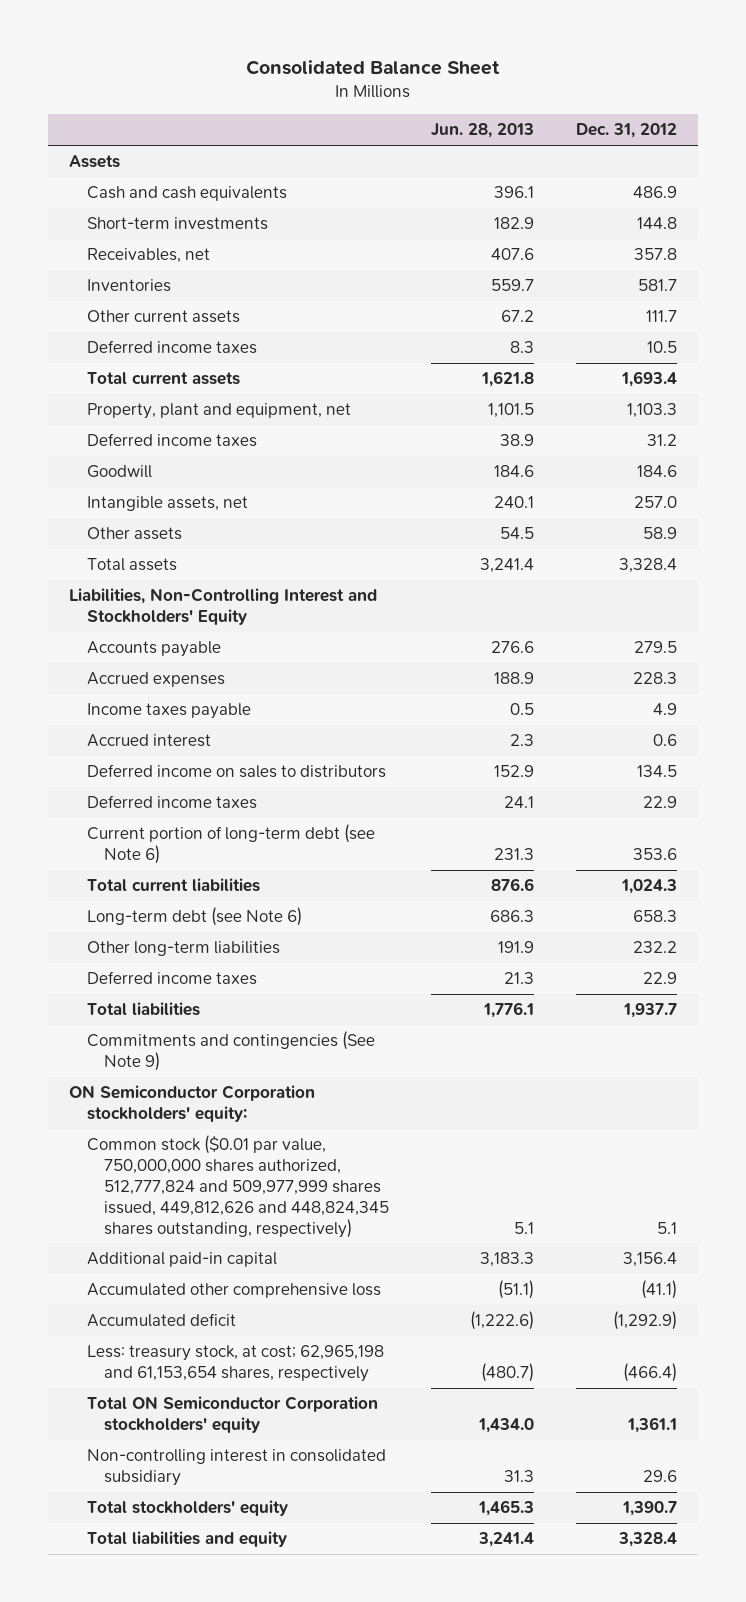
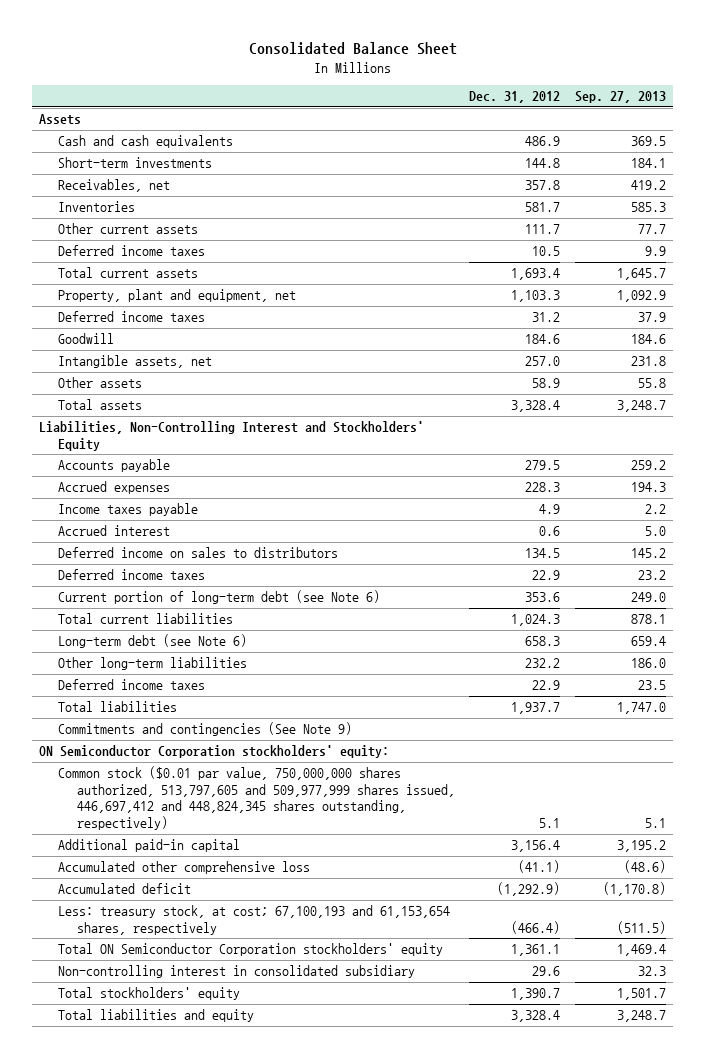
[431,123,535,139] Jun. 28, 2013 -> none
none -> [574,91,666,104] Sep. 27, 2013
[86,1135,390,1238] Common stock ($0.01 par value, 750,000,000 shares authorized, 512,777,824 and 509,977,999 shares issued, 449,812,626 and 448,824,345 shares outstanding, respectively) -> [58,766,455,831] Common stock ($0.01 par value, 750,000,000 shares authorized, 513,797,605 and 509,977,999 shares issued, 446,697,412 and 448,824,345 shares outstanding, respectively)
[86,1345,384,1383] Less: treasury stock, at cost; 62,965,198 and 61,153,654 shares, respectively -> [58,905,451,935] Less: treasury stock, at cost; 67,100,193 and 61,153,654 shares, respectively

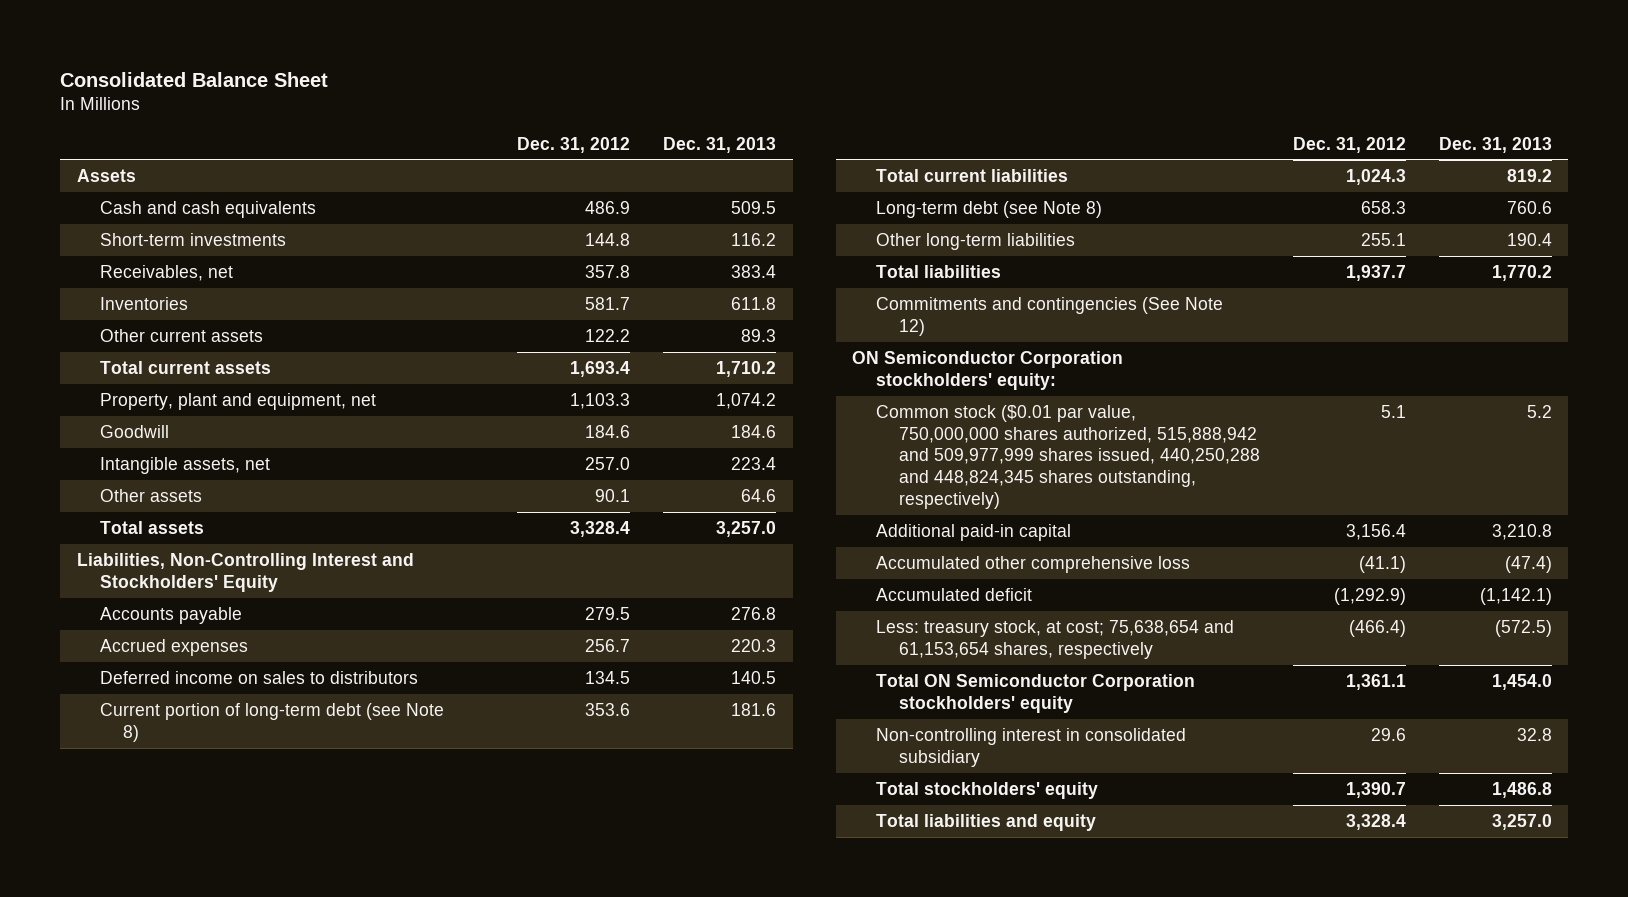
[574,91,666,104] Sep. 27, 2013 -> none
none -> [663,136,777,153] Dec. 31, 2013
[58,245,206,257] Deferred income taxes -> none
[525,224,561,235] 111.7 -> [585,328,631,342] 122.2
[58,311,206,323] Deferred income taxes -> none
[532,378,561,389] 58.9 -> [595,488,631,502] 90.1
[58,503,199,517] Income taxes payable -> none
[58,525,171,537] Accrued interest -> none
[525,482,561,493] 228.3 -> [585,638,631,652] 256.7
[58,569,206,581] Deferred income taxes -> none
[58,590,381,605] Current portion of long-term debt (see Note 6) -> [99,702,444,742] Current portion of long-term debt (see Note 8)
[58,679,206,691] Deferred income taxes -> none
[58,634,248,649] Long-term debt (see Note 6) -> [875,200,1102,218] Long-term debt (see Note 8)
[525,658,561,669] 232.2 -> [1360,232,1406,246] 255.1
[58,722,353,737] Commitments and contingencies (See Note 9) -> [875,296,1223,336] Commitments and contingencies (See Note 12)
[58,766,455,831] Common stock ($0.01 par value, 750,000,000 shares authorized, 513,797,605 and 509,977,999 shares issued, 446,697,412 and 448,824,345 shares outstanding, respectively) -> [875,404,1260,509] Common stock ($0.01 par value, 750,000,000 shares authorized, 515,888,942 and 509,977,999 shares issued, 440,250,288 and 448,824,345 shares outstanding, respectively)
[58,905,451,935] Less: treasury stock, at cost; 67,100,193 and 61,153,654 shares, respectively -> [875,619,1234,659] Less: treasury stock, at cost; 75,638,654 and 61,153,654 shares, respectively

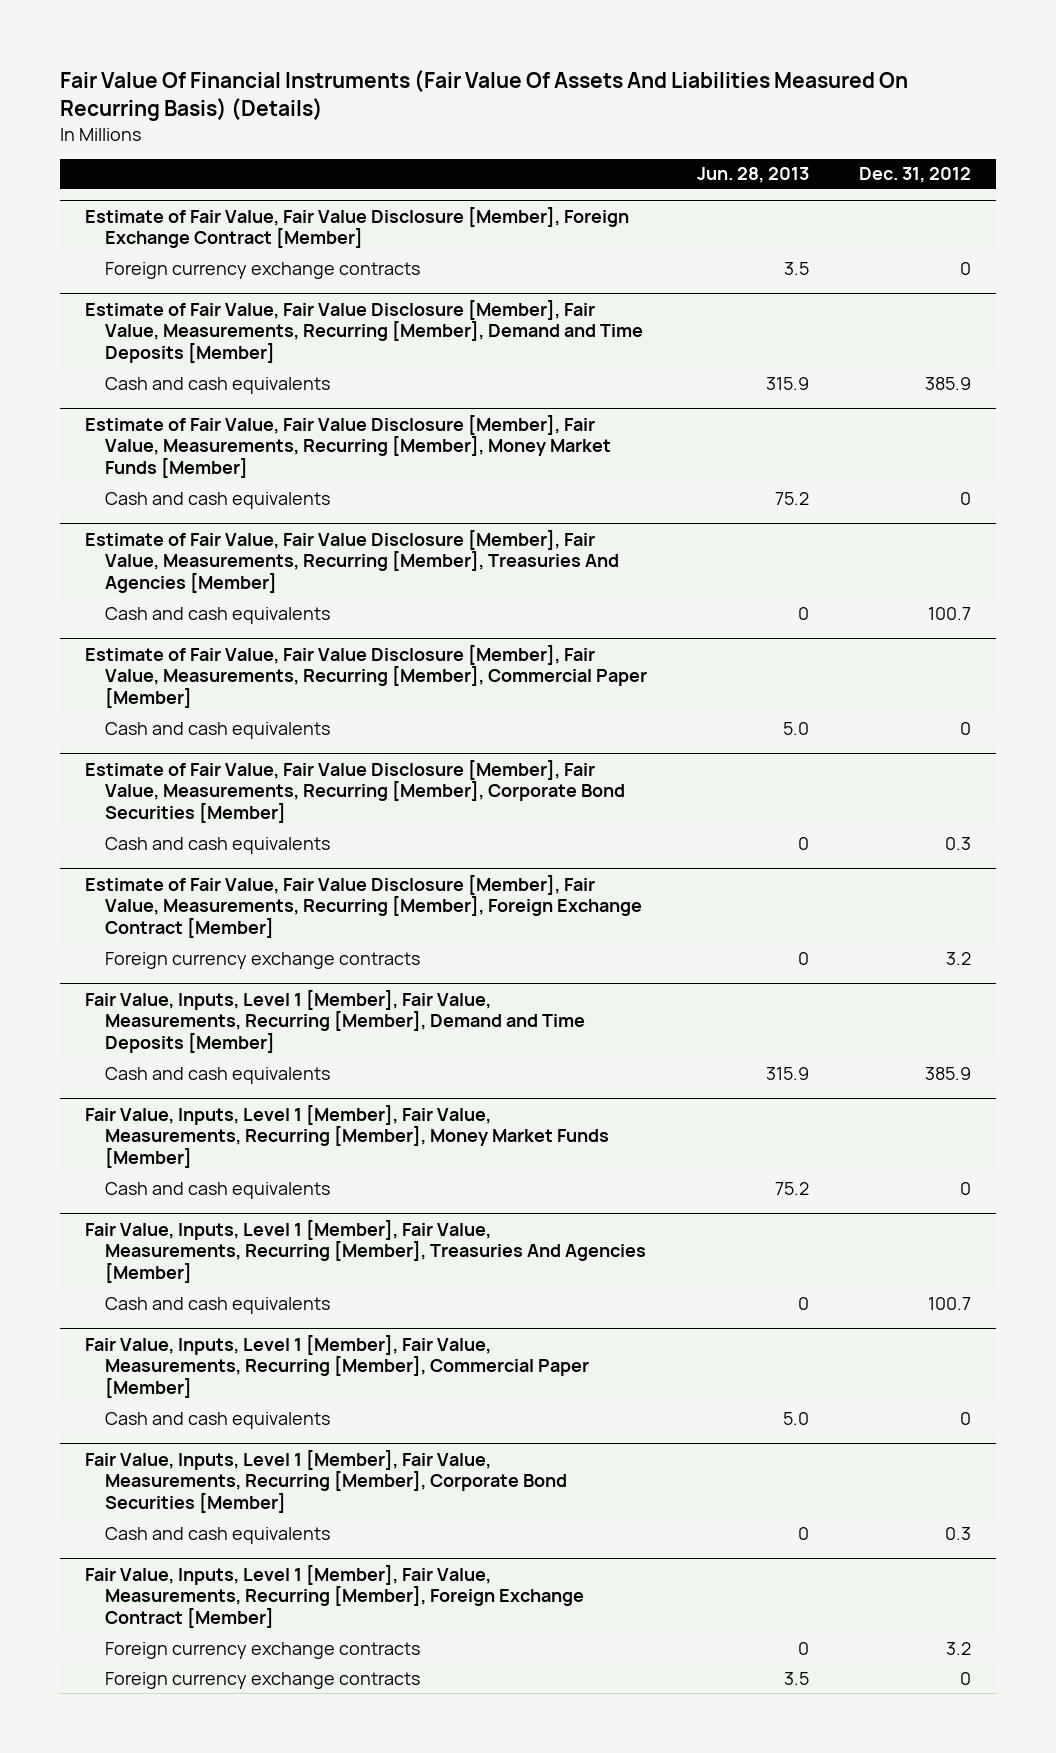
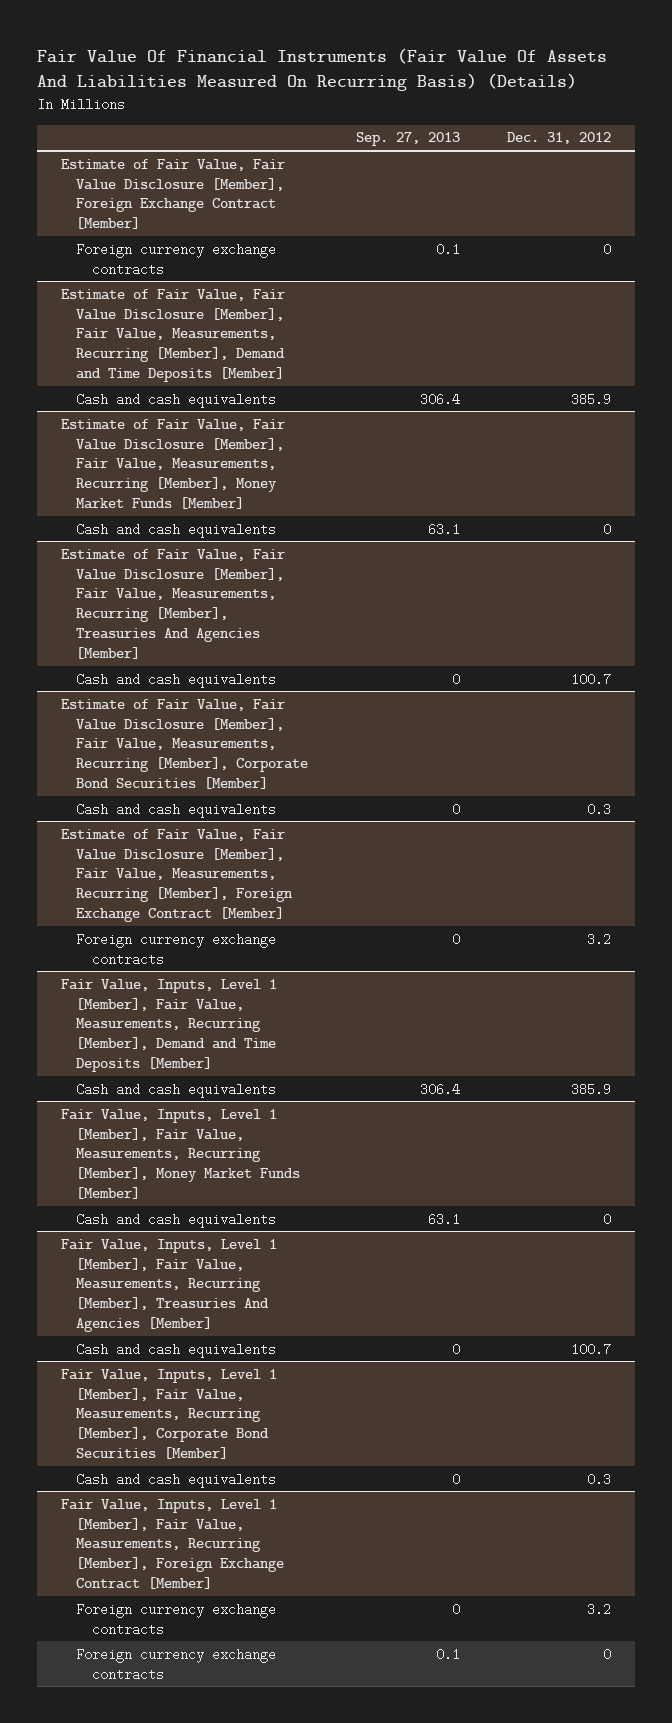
[697,167,810,184] Jun. 28, 2013 -> none
none -> [355,132,460,147] Sep. 27, 2013
[84,644,648,709] Estimate of Fair Value, Fair Value Disclosure [Member], Fair Value, Measurements, Recurring [Member], Commercial Paper [Member] -> none
[105,721,331,739] Cash and cash equivalents -> none
[84,1334,590,1399] Fair Value, Inputs, Level 1 [Member], Fair Value, Measurements, Recurring [Member], Commercial Paper [Member] -> none
[105,1411,331,1429] Cash and cash equivalents -> none

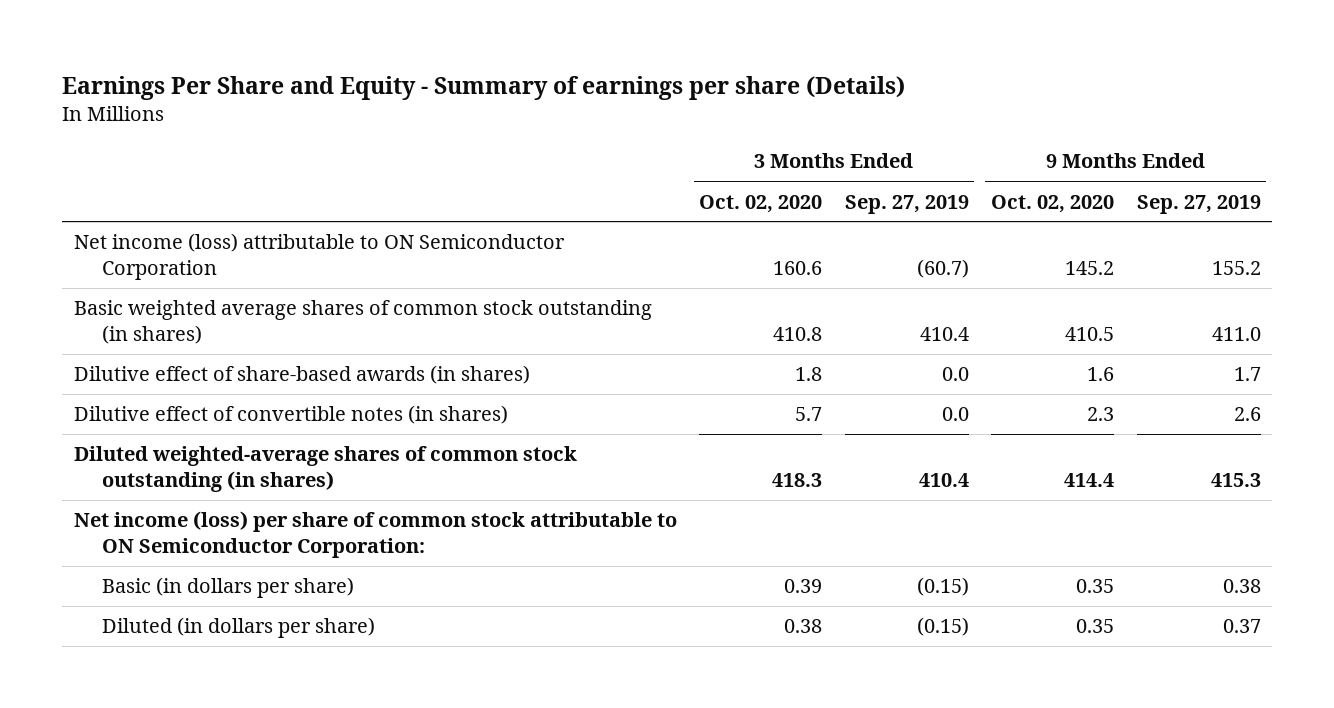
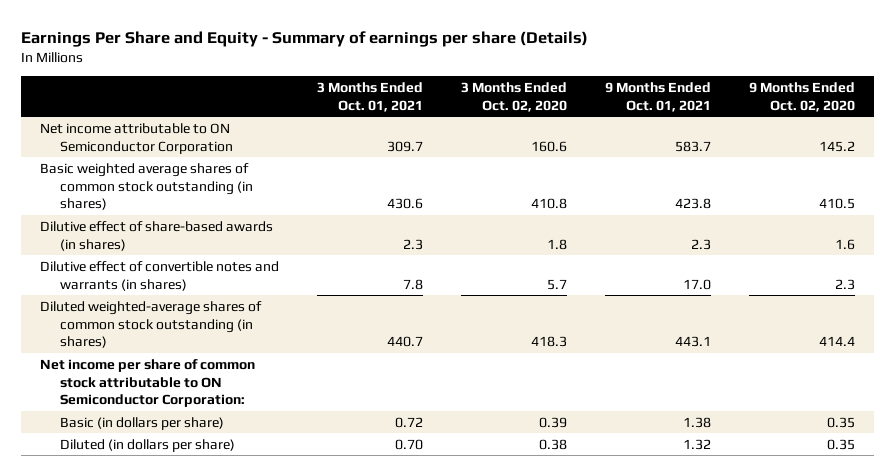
[844,194,969,214] Sep. 27, 2019 -> none
[1136,194,1261,214] Sep. 27, 2019 -> none
none -> [316,81,423,112] 3 Months Ended Oct. 01, 2021
none -> [604,81,711,112] 9 Months Ended Oct. 01, 2021
[73,233,565,280] Net income (loss) attributable to ON Semiconductor Corporation -> [40,122,233,154] Net income attributable to ON Semiconductor Corporation
[73,405,508,425] Dilutive effect of convertible notes (in shares) -> [40,260,280,291] Dilutive effect of convertible notes and warrants (in shares)
[73,511,677,558] Net income (loss) per share of common stock attributable to ON Semiconductor Corporation: -> [40,358,256,408] Net income per share of common stock attributable to ON Semiconductor Corporation:

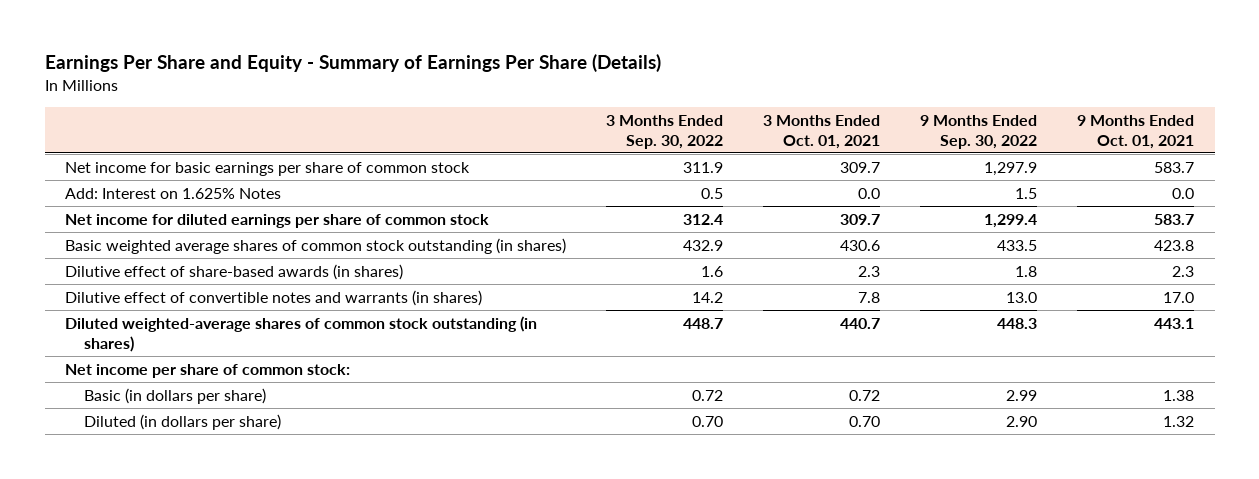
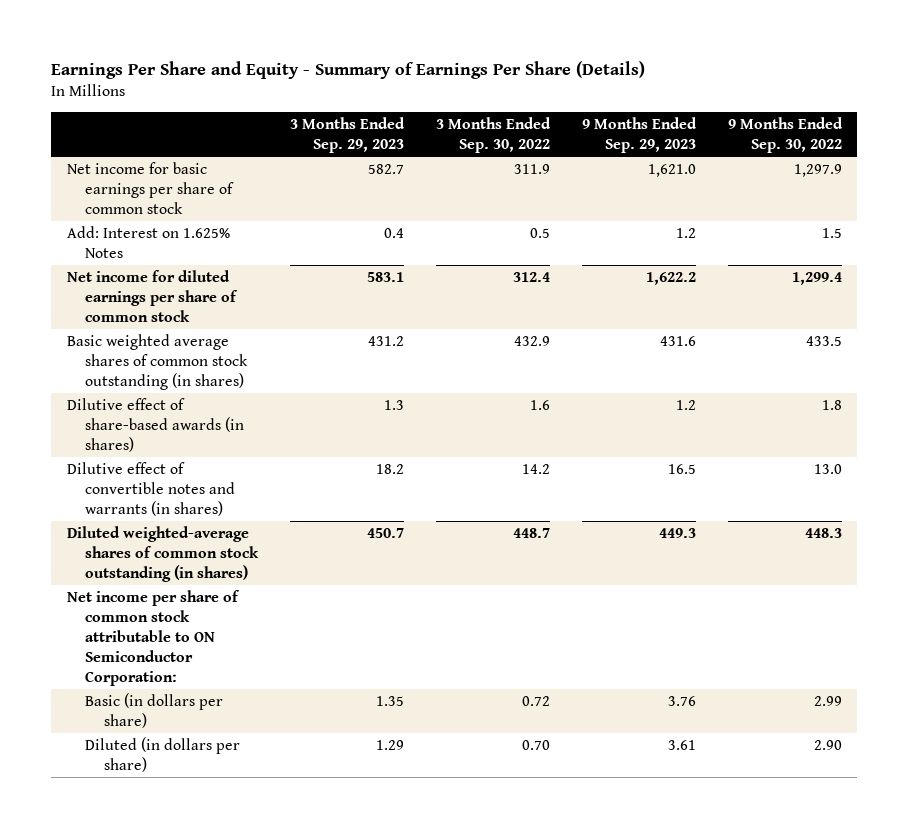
[763,114,881,149] 3 Months Ended Oct. 01, 2021 -> none
[1077,114,1195,149] 9 Months Ended Oct. 01, 2021 -> none
none -> [290,117,406,154] 3 Months Ended Sep. 29, 2023
none -> [581,117,697,154] 9 Months Ended Sep. 29, 2023
[64,363,350,378] Net income per share of common stock: -> [66,590,240,686] Net income per share of common stock attributable to ON Semiconductor Corporation:

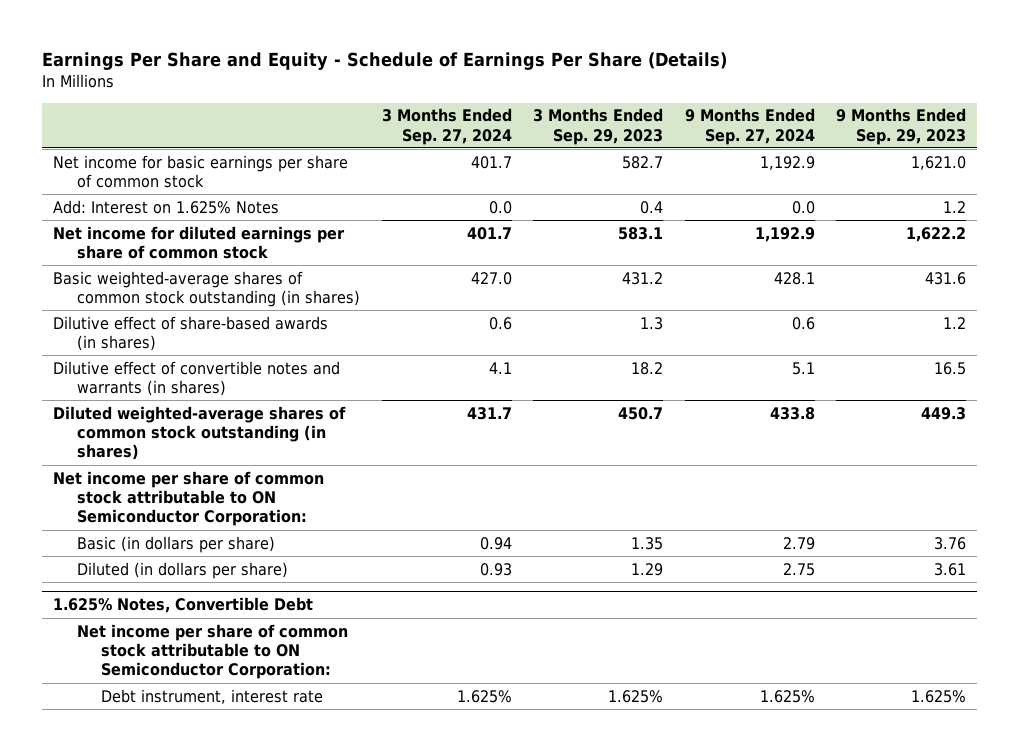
[50,61,645,80] Earnings Per Share and Equity - Summary of Earnings Per Share (Details) -> [42,52,728,71] Earnings Per Share and Equity - Schedule of Earnings Per Share (Details)
[436,117,552,154] 3 Months Ended Sep. 30, 2022 -> none
[727,117,843,154] 9 Months Ended Sep. 30, 2022 -> none
none -> [381,108,512,145] 3 Months Ended Sep. 27, 2024
none -> [684,108,815,145] 9 Months Ended Sep. 27, 2024
[66,334,249,390] Basic weighted average shares of common stock outstanding (in shares) -> [53,270,361,307] Basic weighted-average shares of common stock outstanding (in shares)
none -> [53,597,314,614] 1.625% Notes, Convertible Debt
none -> [77,623,349,680] Net income per share of common stock attributable to ON Semiconductor Corporation:
none -> [100,688,323,704] Debt instrument, interest rate

